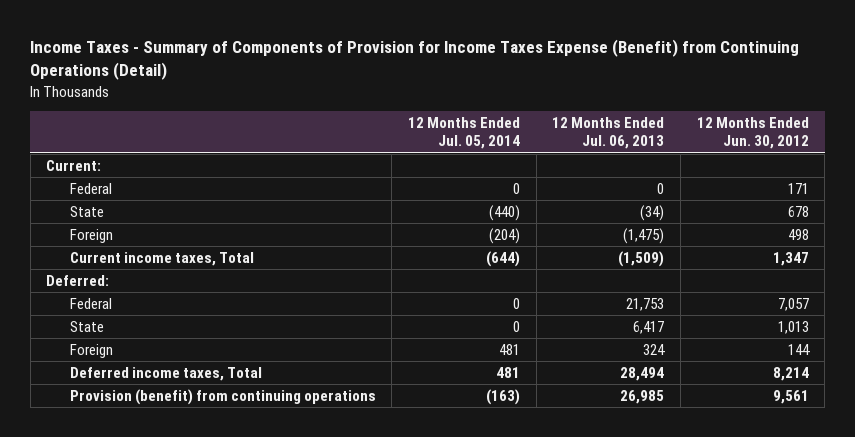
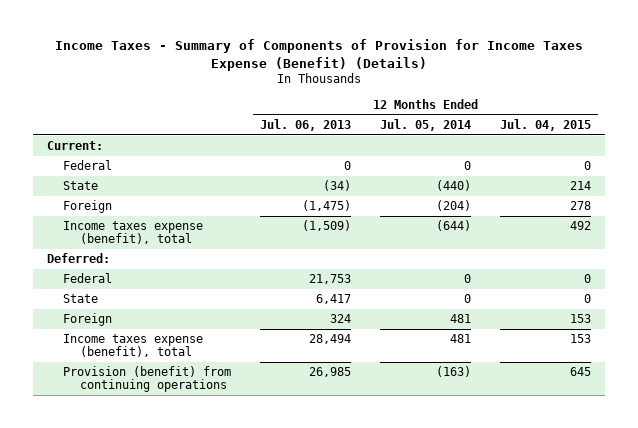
[30,39,800,81] Income Taxes - Summary of Components of Provision for Income Taxes Expense (Benefit) from Continuing Operations (Detail) -> [55,39,584,71] Income Taxes - Summary of Components of Provision for Income Taxes Expense (Benefit) (Details)
[696,117,809,150] 12 Months Ended Jun. 30, 2012 -> none
none -> [499,118,591,131] Jul. 04, 2015
[69,252,254,267] Current income taxes, Total -> [63,221,204,245] Income taxes expense (benefit), total
[69,367,262,382] Deferred income taxes, Total -> [63,334,204,358] Income taxes expense (benefit), total

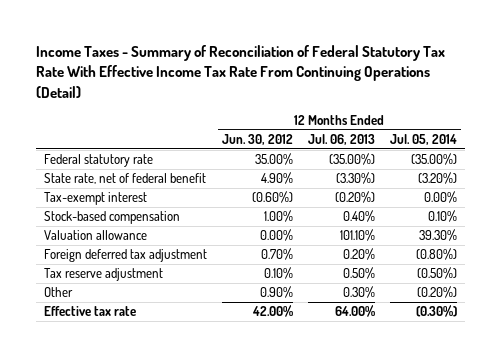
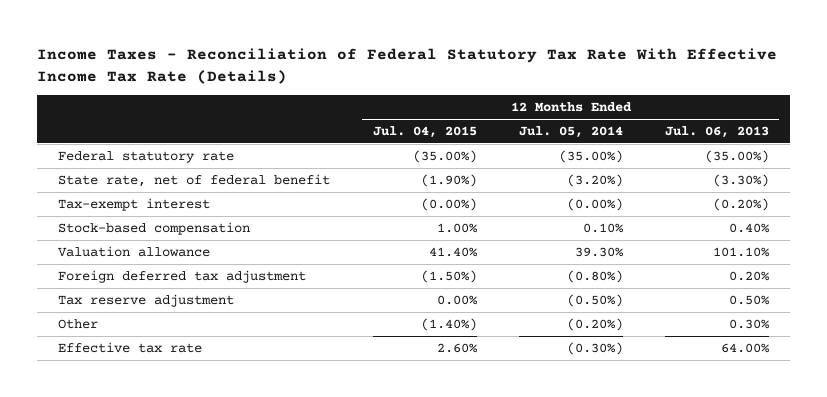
[36,44,446,98] Income Taxes - Summary of Reconciliation of Federal Statutory Tax Rate With Effective Income Tax Rate From Continuing Operations (Detail) -> [37,48,778,85] Income Taxes - Reconciliation of Federal Statutory Tax Rate With Effective Income Tax Rate (Details)
[221,134,293,146] Jun. 30, 2012 -> none
none -> [372,125,477,138] Jul. 04, 2015
[423,191,457,204] 0.00% -> [566,197,623,211] (0.00%)

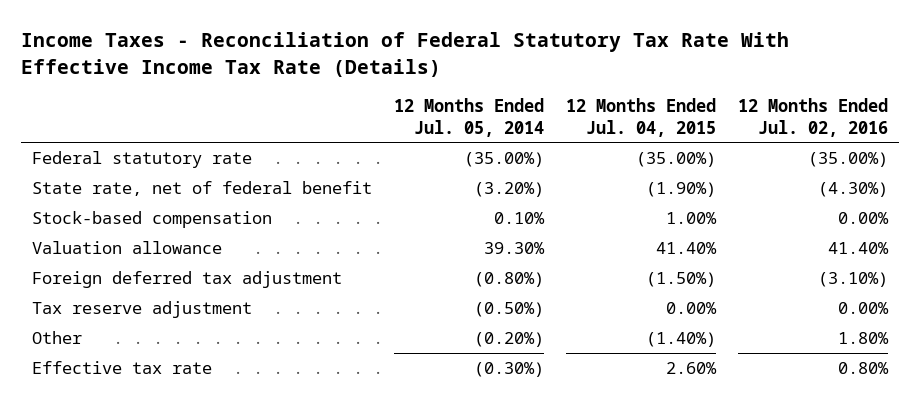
[664,125,769,138] Jul. 06, 2013 -> none
none -> [737,98,888,137] 12 Months Ended Jul. 02, 2016
[58,197,211,211] Tax-exempt interest -> none

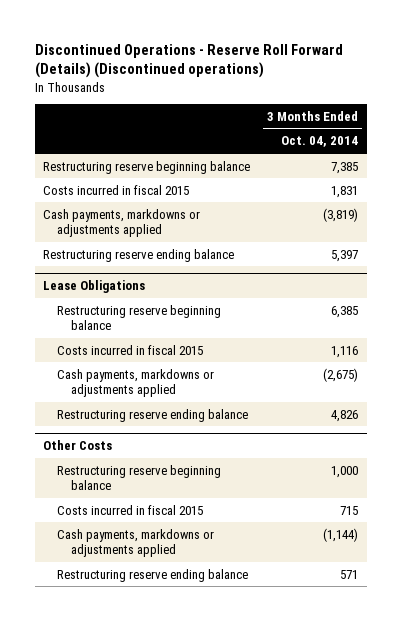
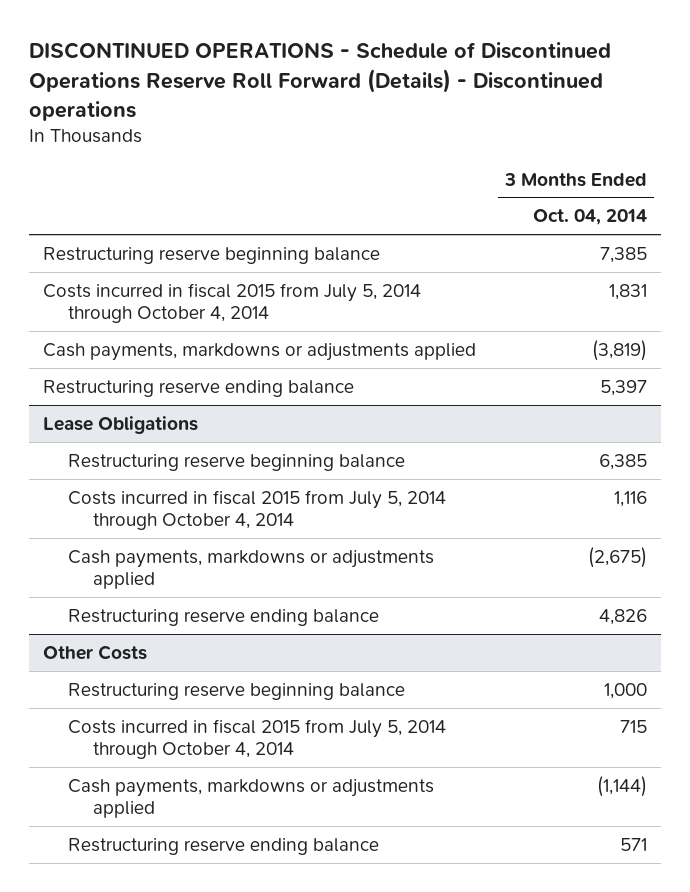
[34,43,343,79] Discontinued Operations - Reserve Roll Forward (Details) (Discontinued operations) -> [29,42,612,121] DISCONTINUED OPERATIONS - Schedule of Discontinued Operations Reserve Roll Forward (Details) - Discontinued operations
[43,184,190,195] Costs incurred in fiscal 2015 -> [43,282,422,323] Costs incurred in fiscal 2015 from July 5, 2014 through October 4, 2014
[56,344,203,355] Costs incurred in fiscal 2015 -> [68,489,447,530] Costs incurred in fiscal 2015 from July 5, 2014 through October 4, 2014
[56,504,203,515] Costs incurred in fiscal 2015 -> [68,718,447,759] Costs incurred in fiscal 2015 from July 5, 2014 through October 4, 2014

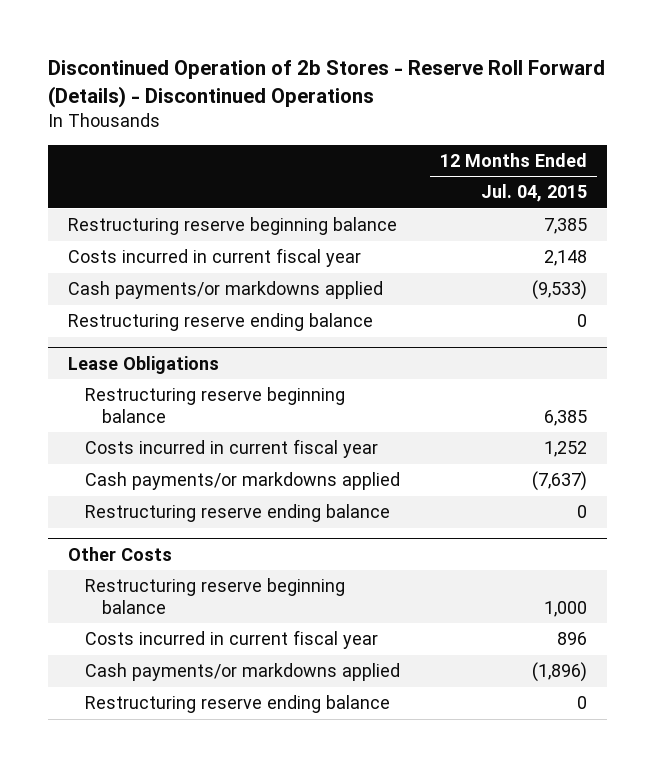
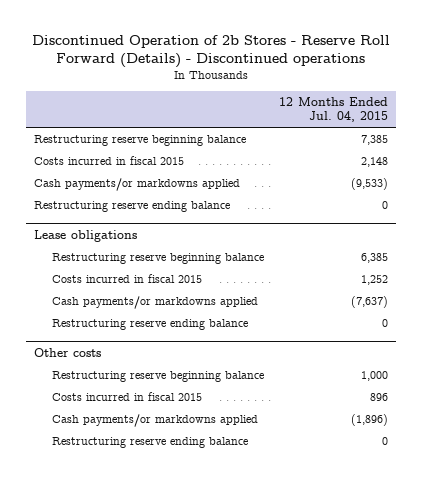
[47,60,605,108] Discontinued Operation of 2b Stores - Reserve Roll Forward (Details) - Discontinued Operations -> [32,34,391,68] Discontinued Operation of 2b Stores - Reserve Roll Forward (Details) - Discontinued operations
[67,248,361,268] Costs incurred in current fiscal year -> [34,156,185,166] Costs incurred in fiscal 2015
[67,355,219,374] Lease Obligations -> [34,229,138,242] Lease obligations
[84,439,378,459] Costs incurred in current fiscal year -> [51,274,202,284] Costs incurred in fiscal 2015
[67,546,172,561] Other Costs -> [34,347,102,357] Other costs
[84,630,378,650] Costs incurred in current fiscal year -> [51,392,202,402] Costs incurred in fiscal 2015

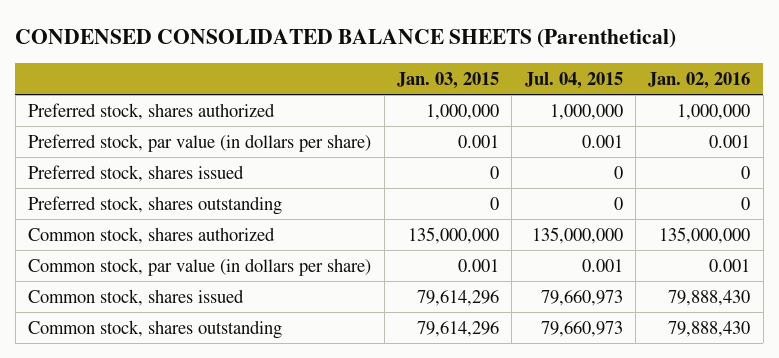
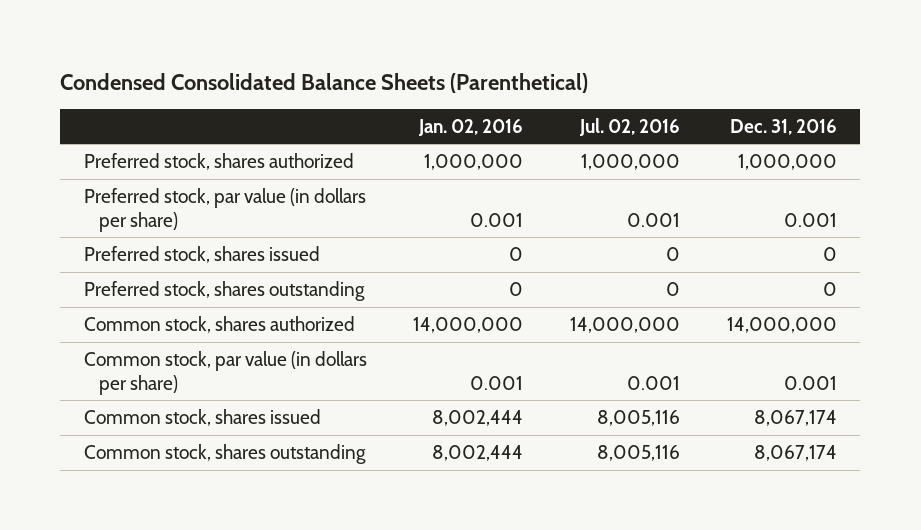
[15,29,677,49] CONDENSED CONSOLIDATED BALANCE SHEETS (Parenthetical) -> [60,72,589,93] Condensed Consolidated Balance Sheets (Parenthetical)
[396,71,499,89] Jan. 03, 2015 -> none
[524,71,623,89] Jul. 04, 2015 -> none
none -> [579,117,681,136] Jul. 02, 2016
none -> [729,118,837,135] Dec. 31, 2016
[659,226,751,244] 135,000,000 -> [413,316,524,333] 14,000,000
[668,289,751,306] 79,888,430 -> [432,409,524,426] 8,002,444
[668,320,751,337] 79,888,430 -> [432,444,524,461] 8,002,444

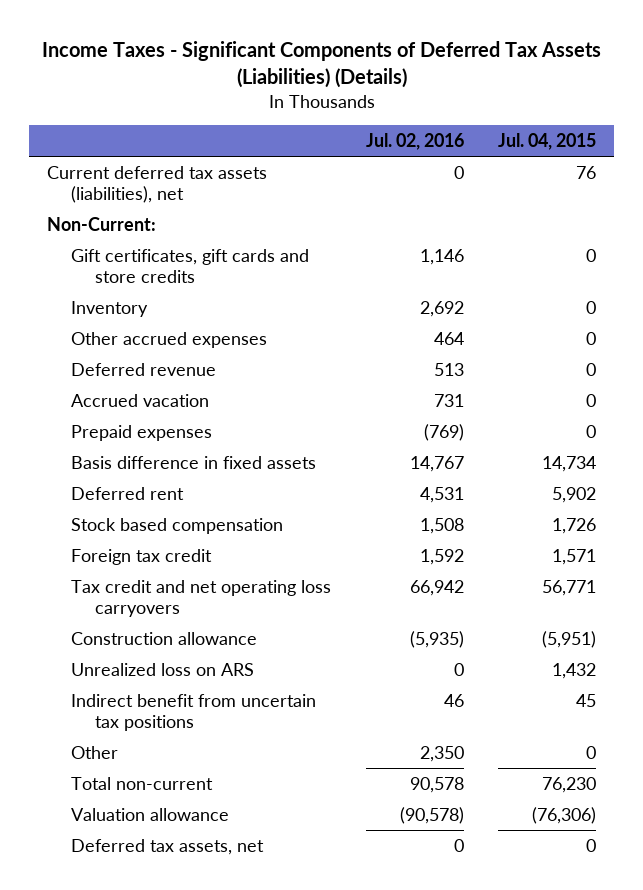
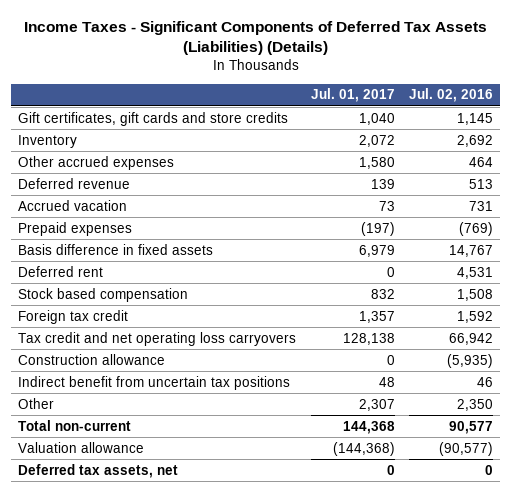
[498,133,597,151] Jul. 04, 2015 -> none
none -> [310,88,395,103] Jul. 01, 2017
[46,165,267,203] Current deferred tax assets (liabilities), net -> none
[46,216,156,231] Non-Current: -> none
[419,248,464,265] 1,146 -> [457,112,494,125] 1,145
[70,662,254,676] Unrealized loss on ARS -> none
[409,776,464,793] 90,578 -> [449,420,494,434] 90,577
[399,806,464,824] (90,578) -> [439,441,494,456] (90,577)

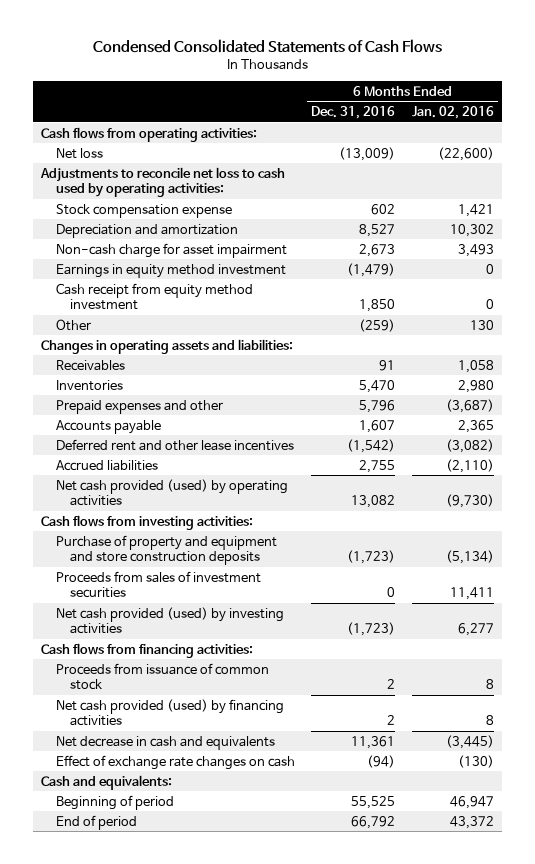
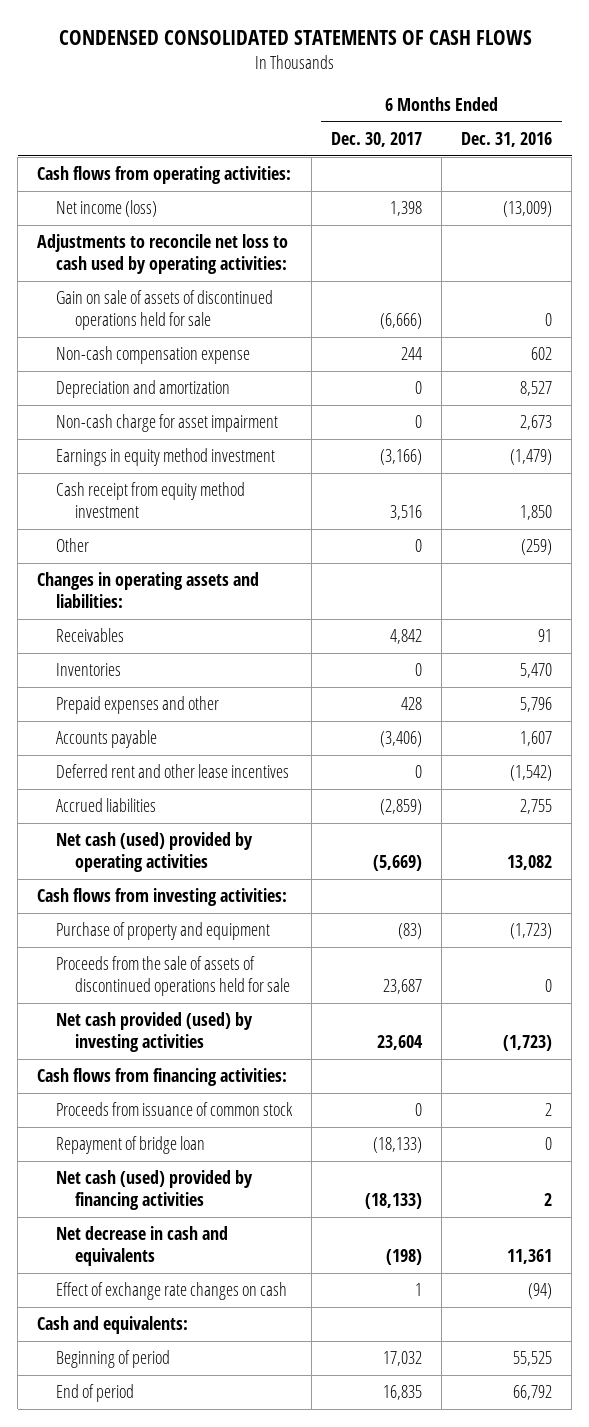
[92,39,442,54] Condensed Consolidated Statements of Cash Flows -> [58,30,532,46] CONDENSED CONSOLIDATED STATEMENTS OF CASH FLOWS
[412,106,495,120] Jan. 02, 2016 -> none
none -> [331,131,423,147] Dec. 30, 2017
[55,147,103,159] Net loss -> [56,200,158,218] Net income (loss)
none -> [56,290,274,331] Gain on sale of assets of discontinued operations held for sale
[55,203,232,218] Stock compensation expense -> [56,346,251,365] Non-cash compensation expense
[55,478,288,507] Net cash provided (used) by operating activities -> [56,832,254,873] Net cash (used) provided by operating activities
[55,570,261,599] Proceeds from sales of investment securities -> none
[55,534,277,566] Purchase of property and equipment and store construction deposits -> [56,922,271,941] Purchase of property and equipment
none -> [56,956,291,997] Proceeds from the sale of assets of discontinued operations held for sale
none -> [56,1136,206,1155] Repayment of bridge loan
[55,698,284,727] Net cash provided (used) by financing activities -> [56,1170,254,1211] Net cash (used) provided by financing activities

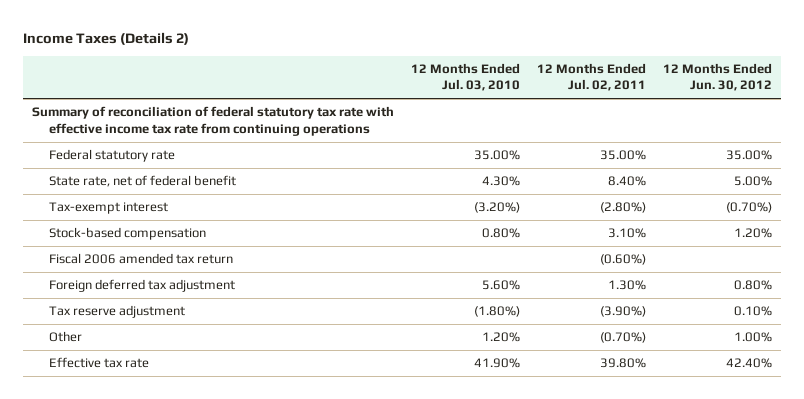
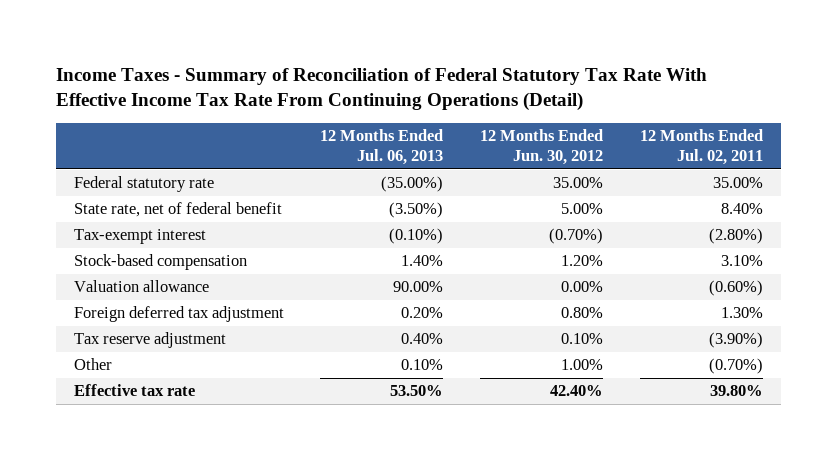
[22,31,189,45] Income Taxes (Details 2) -> [55,67,707,112] Income Taxes - Summary of Reconciliation of Federal Statutory Tax Rate With Effective Income Tax Rate From Continuing Operations (Detail)
[410,62,520,92] 12 Months Ended Jul. 03, 2010 -> none
none -> [320,128,444,165] 12 Months Ended Jul. 06, 2013
[31,106,394,136] Summary of reconciliation of federal statutory tax rate with effective income tax rate from continuing operations -> none
[49,253,234,265] Fiscal 2006 amended tax return -> none
none -> [73,280,209,293] Valuation allowance

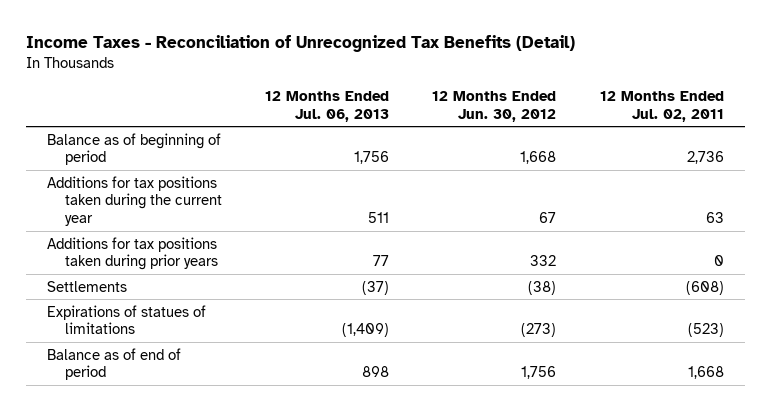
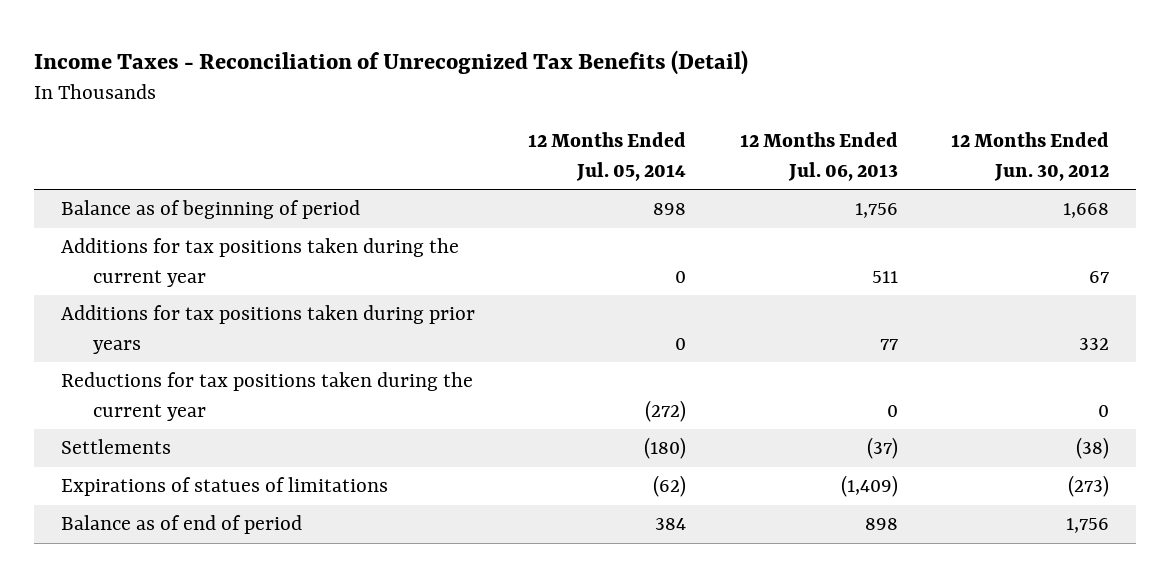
[599,91,724,122] 12 Months Ended Jul. 02, 2011 -> none
none -> [528,132,687,181] 12 Months Ended Jul. 05, 2014
none -> [60,372,473,421] Reductions for tax positions taken during the current year

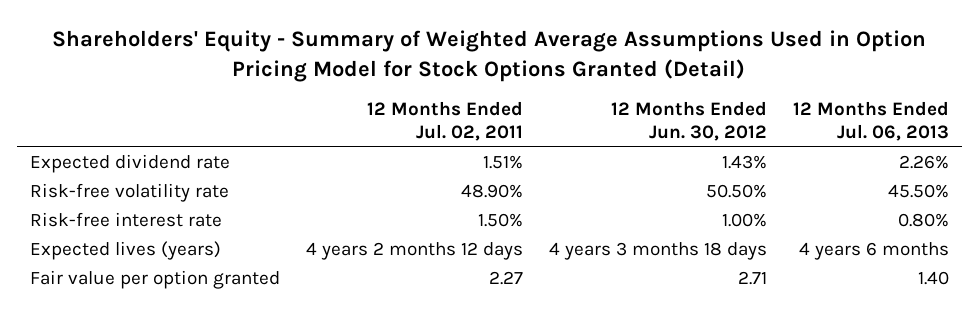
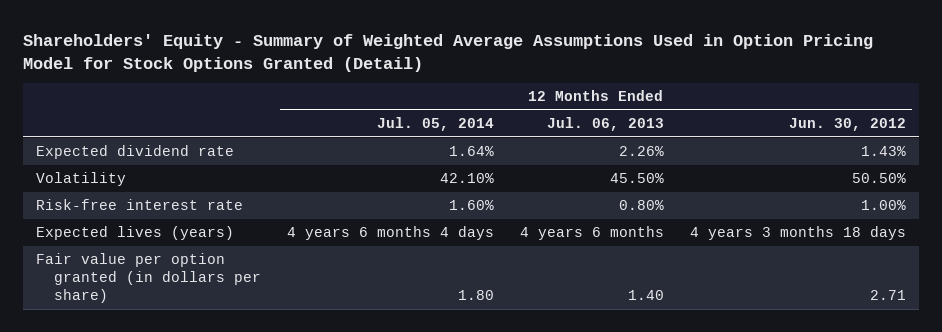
[366,101,523,142] 12 Months Ended Jul. 02, 2011 -> none
none -> [376,117,494,132] Jul. 05, 2014
[29,183,229,203] Risk-free volatility rate -> [36,172,127,187] Volatility
[29,270,280,290] Fair value per option granted -> [36,253,261,304] Fair value per option granted (in dollars per share)

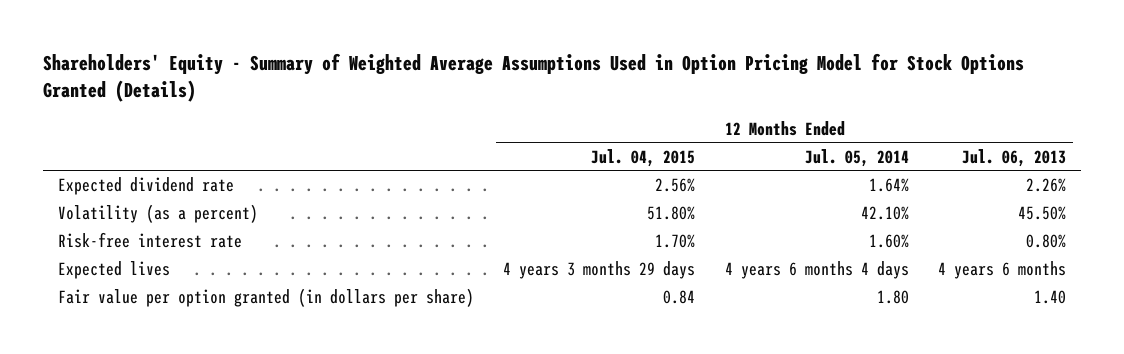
[23,33,874,72] Shareholders' Equity - Summary of Weighted Average Assumptions Used in Option Pricing Model for Stock Options Granted (Detail) -> [43,53,1025,103] Shareholders' Equity - Summary of Weighted Average Assumptions Used in Option Pricing Model for Stock Options Granted (Details)
[788,118,906,132] Jun. 30, 2012 -> none
none -> [591,148,696,167] Jul. 04, 2015
[36,172,127,187] Volatility -> [58,204,259,224] Volatility (as a percent)
[36,226,235,241] Expected lives (years) -> [58,261,171,280] Expected lives

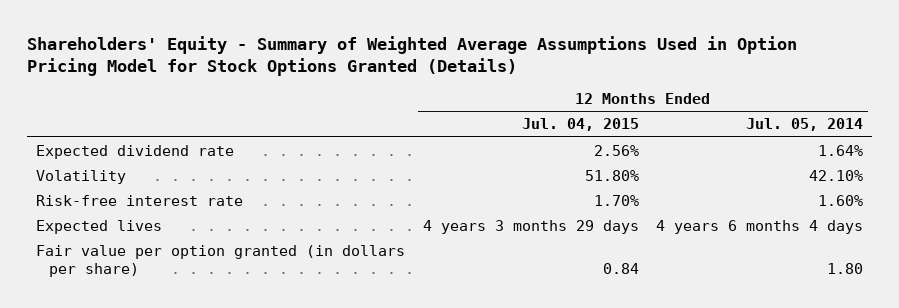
[961,148,1066,167] Jul. 06, 2013 -> none
[58,204,259,224] Volatility (as a percent) -> [35,169,126,184] Volatility

